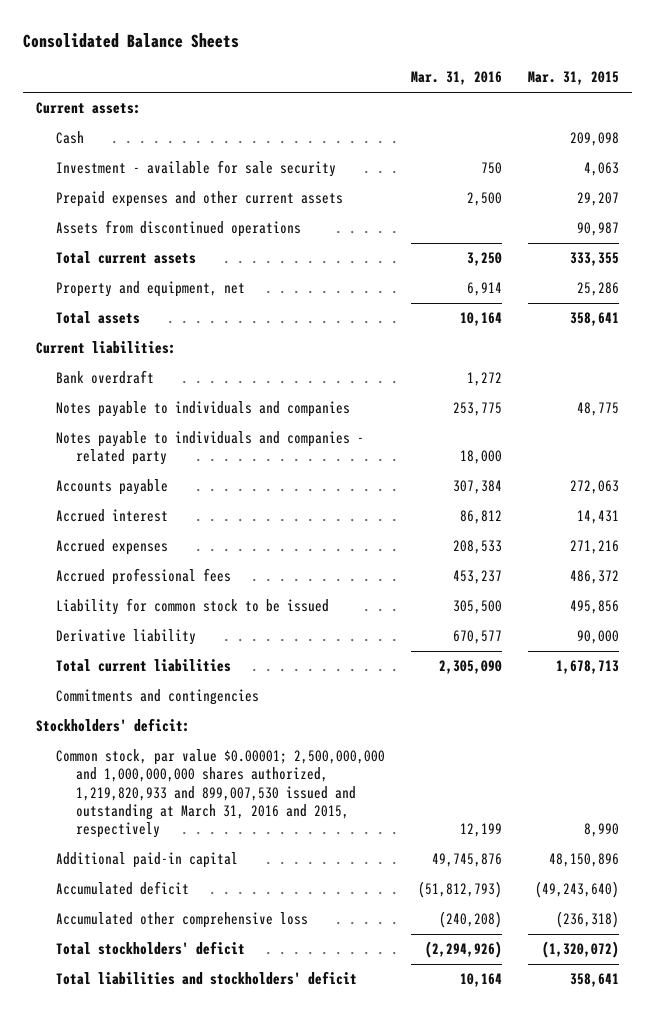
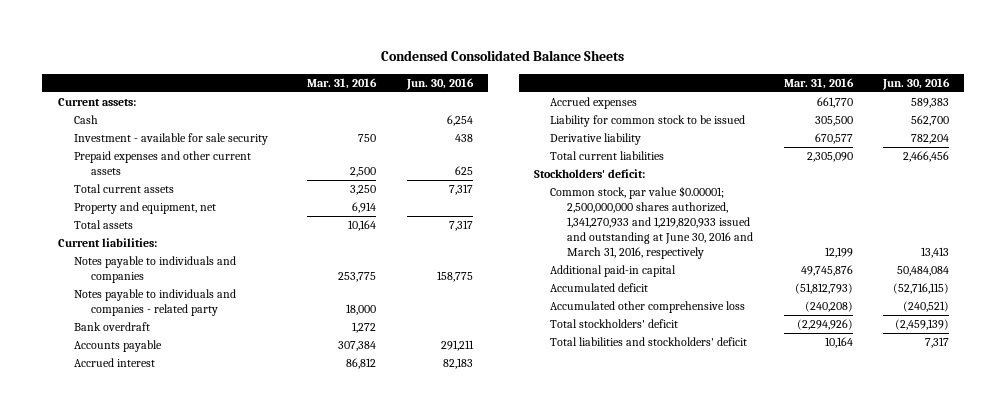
[23,32,240,48] Consolidated Balance Sheets -> [381,50,625,62] Condensed Consolidated Balance Sheets
[528,71,620,86] Mar. 31, 2015 -> none
none -> [405,77,474,90] Jun. 30, 2016
[56,220,302,238] Assets from discontinued operations -> none
[56,370,155,385] Bank overdraft -> [74,322,151,332] Bank overdraft
[56,568,232,586] Accrued professional fees -> none
[453,540,503,555] 208,533 -> [816,97,853,109] 661,770
[56,689,260,706] Commitments and contingencies -> none
[56,749,386,838] Common stock, par value $0.00001; 2,500,000,000 and 1,000,000,000 shares authorized, 1,219,820,933 and 899,007,530 issued and outstanding at March 31, 2016 and 2015, respectively -> [550,186,754,259] Common stock, par value $0.00001; 2,500,000,000 shares authorized, 1,341,270,933 and 1,219,820,933 issued and outstanding at June 30, 2016 and March 31, 2016, respectively

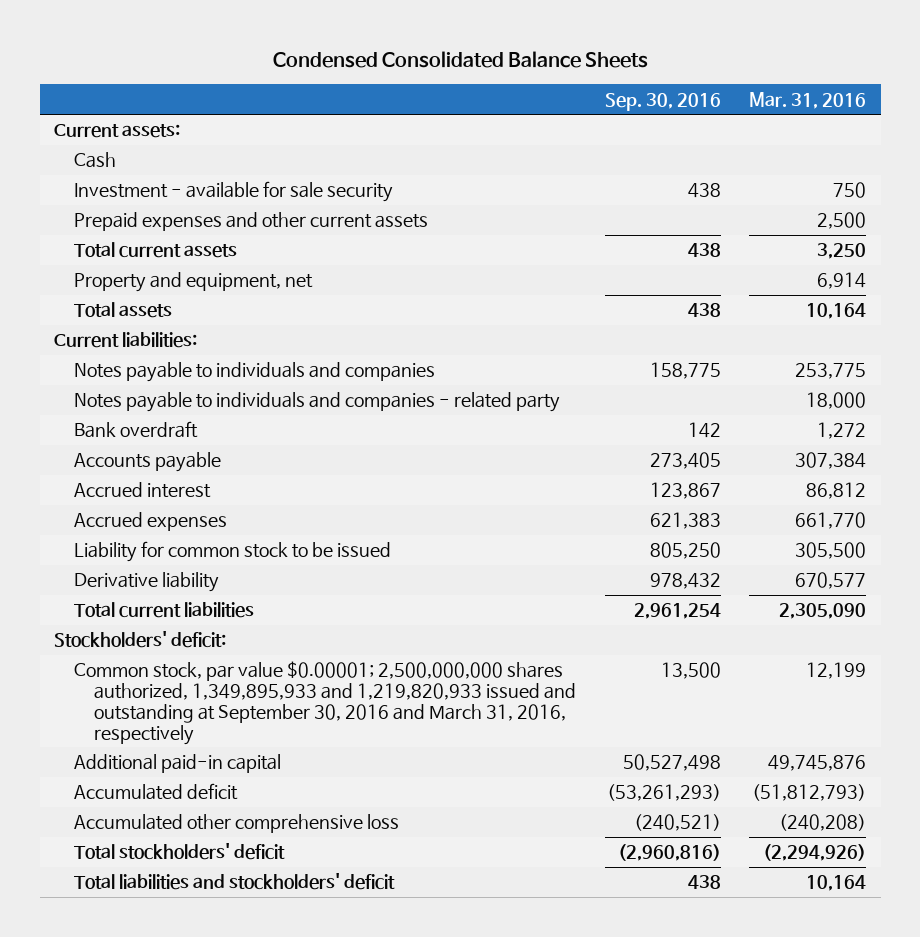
[405,77,474,90] Jun. 30, 2016 -> none
none -> [604,92,721,111] Sep. 30, 2016
[550,186,754,259] Common stock, par value $0.00001; 2,500,000,000 shares authorized, 1,341,270,933 and 1,219,820,933 issued and outstanding at June 30, 2016 and March 31, 2016, respectively -> [74,661,577,745] Common stock, par value $0.00001; 2,500,000,000 shares authorized, 1,349,895,933 and 1,219,820,933 issued and outstanding at September 30, 2016 and March 31, 2016, respectively

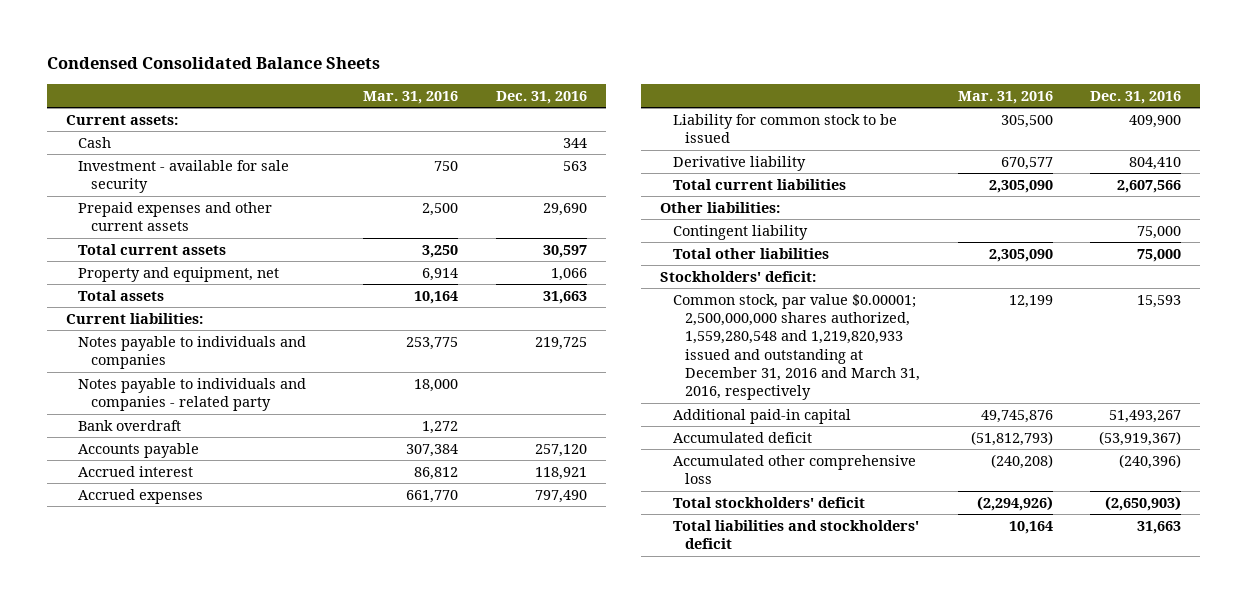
[604,92,721,111] Sep. 30, 2016 -> none
none -> [495,90,587,104] Dec. 31, 2016
none -> [660,201,781,213] Other liabilities:
none -> [672,224,808,240] Contingent liability
none -> [672,247,829,259] Total other liabilities
[74,661,577,745] Common stock, par value $0.00001; 2,500,000,000 shares authorized, 1,349,895,933 and 1,219,820,933 issued and outstanding at September 30, 2016 and March 31, 2016, respectively -> [672,293,921,401] Common stock, par value $0.00001; 2,500,000,000 shares authorized, 1,559,280,548 and 1,219,820,933 issued and outstanding at December 31, 2016 and March 31, 2016, respectively

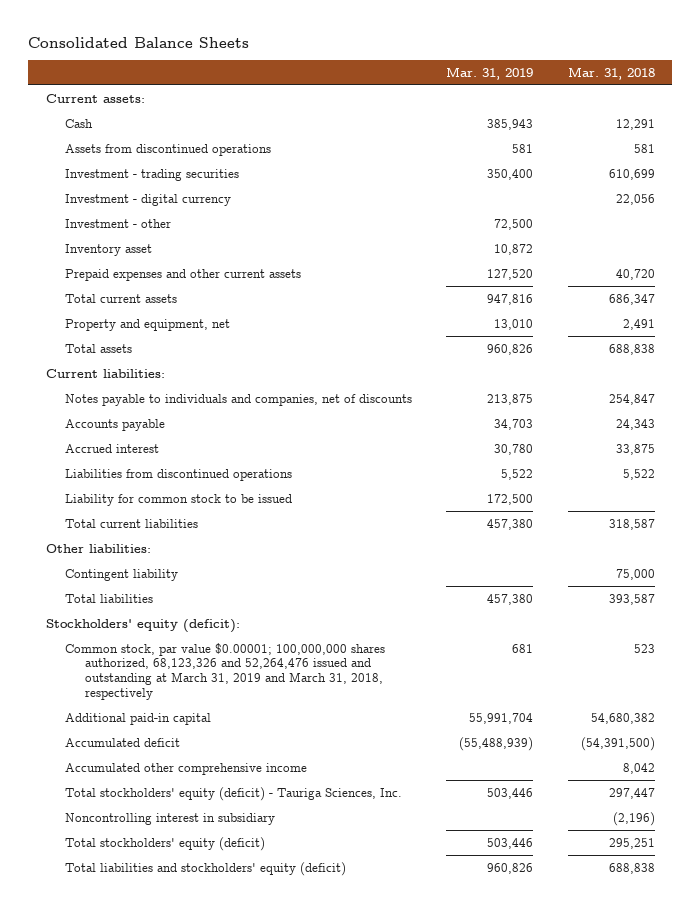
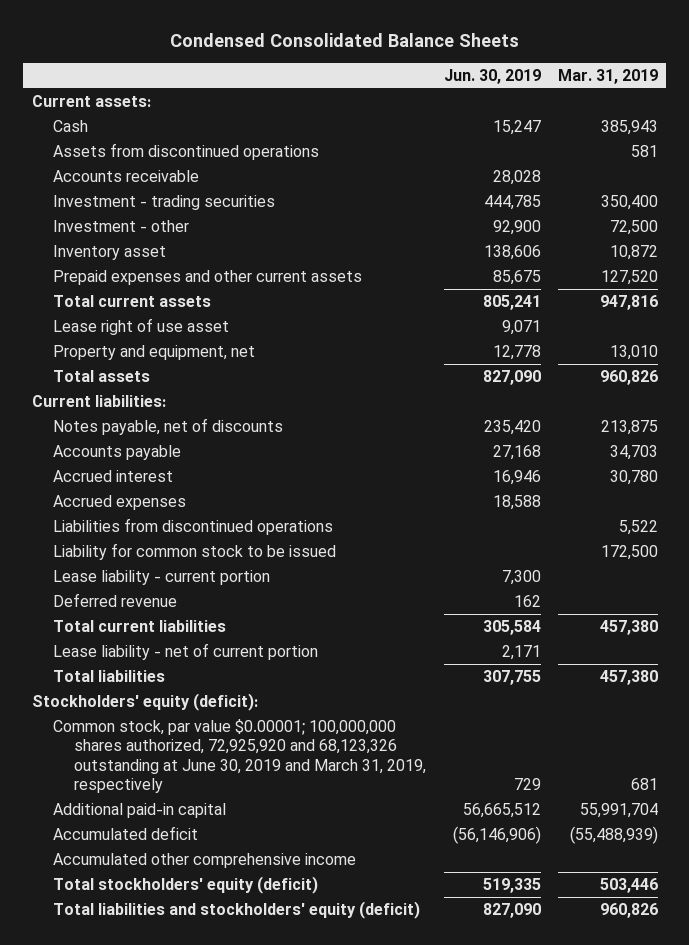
[28,36,250,48] Consolidated Balance Sheets -> [169,33,519,48] Condensed Consolidated Balance Sheets
[567,66,655,80] Mar. 31, 2018 -> none
none -> [443,69,541,85] Jun. 30, 2019
none -> [52,169,199,182] Accounts receivable
[65,193,232,206] Investment - digital currency -> none
none -> [52,317,229,335] Lease right of use asset
[65,393,413,406] Notes payable to individuals and companies, net of discounts -> [52,417,283,435] Notes payable, net of discounts
none -> [52,494,186,510] Accrued expenses
none -> [52,569,270,585] Lease liability - current portion
none -> [52,592,177,607] Deferred revenue
[45,543,151,553] Other liabilities: -> none
[65,568,179,581] Contingent liability -> none
none -> [52,642,318,660] Lease liability - net of current portion
[65,642,386,701] Common stock, par value $0.00001; 100,000,000 shares authorized, 68,123,326 and 52,264,476 issued and outstanding at March 31, 2019 and March 31, 2018, respectively -> [52,718,427,794] Common stock, par value $0.00001; 100,000,000 shares authorized, 72,925,920 and 68,123,326 outstanding at June 30, 2019 and March 31, 2019, respectively
[65,786,403,801] Total stockholders' equity (deficit) - Tauriga Sciences, Inc. -> none
[65,812,276,825] Noncontrolling interest in subsidiary -> none

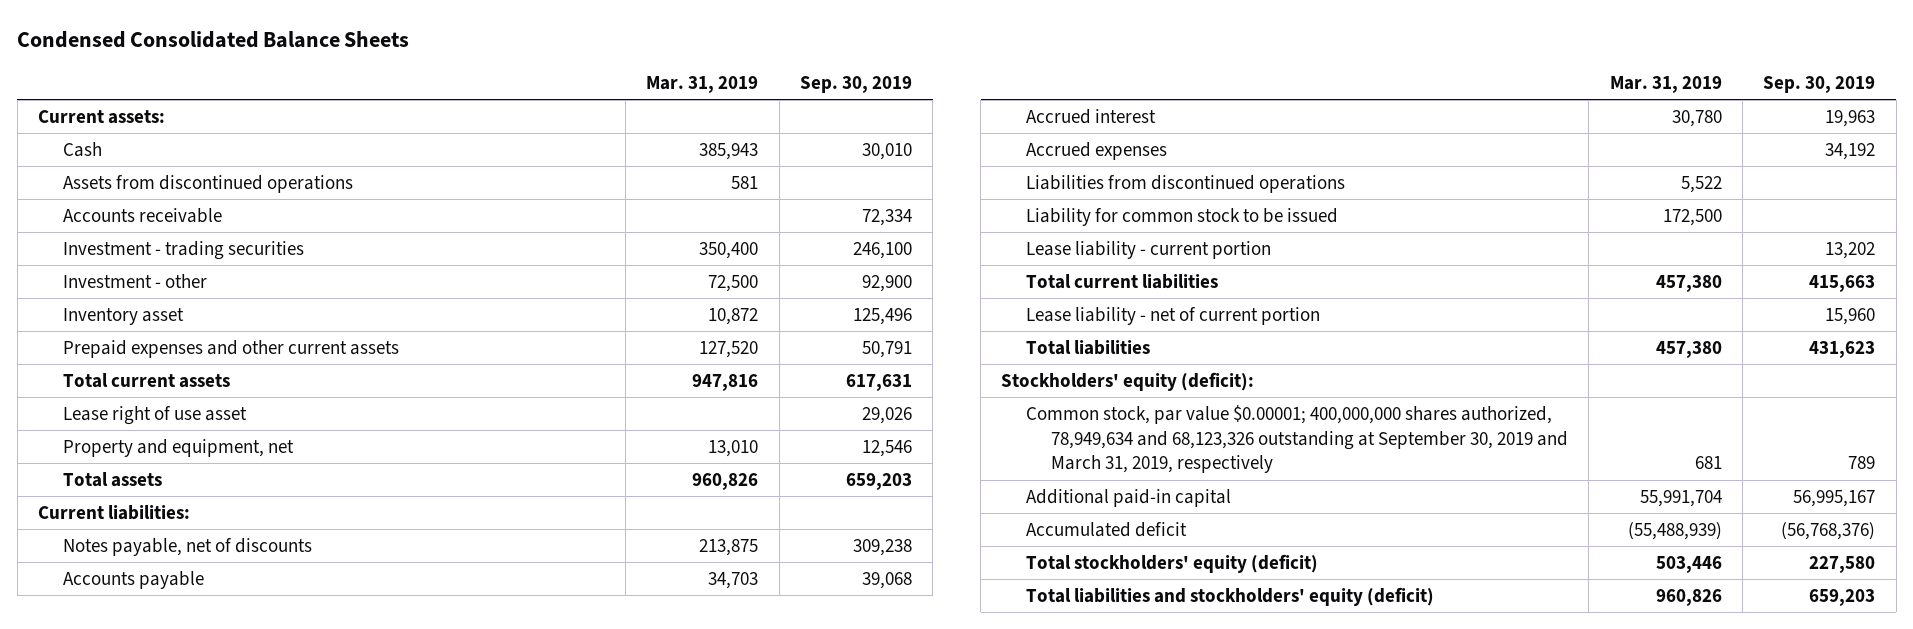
[443,69,541,85] Jun. 30, 2019 -> none
none -> [799,75,912,93] Sep. 30, 2019
[52,592,177,607] Deferred revenue -> none
[52,718,427,794] Common stock, par value $0.00001; 100,000,000 shares authorized, 72,925,920 and 68,123,326 outstanding at June 30, 2019 and March 31, 2019, respectively -> [1026,404,1568,474] Common stock, par value $0.00001; 400,000,000 shares authorized, 78,949,634 and 68,123,326 outstanding at September 30, 2019 and March 31, 2019, respectively
[52,852,356,868] Accumulated other comprehensive income -> none

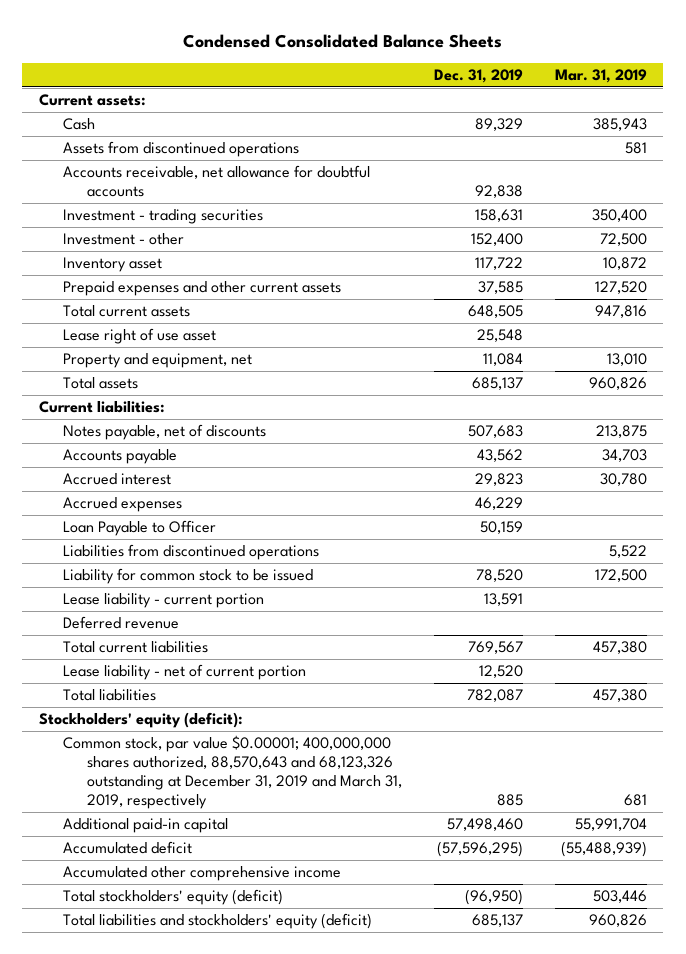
[799,75,912,93] Sep. 30, 2019 -> none
none -> [433,69,523,84] Dec. 31, 2019
[62,207,222,223] Accounts receivable -> [62,165,370,198] Accounts receivable, net allowance for doubtful accounts
none -> [62,520,216,537] Loan Payable to Officer
none -> [62,616,179,630] Deferred revenue
[1026,404,1568,474] Common stock, par value $0.00001; 400,000,000 shares authorized, 78,949,634 and 68,123,326 outstanding at September 30, 2019 and March 31, 2019, respectively -> [62,735,402,810] Common stock, par value $0.00001; 400,000,000 shares authorized, 88,570,643 and 68,123,326 outstanding at December 31, 2019 and March 31, 2019, respectively
none -> [62,866,341,882] Accumulated other comprehensive income

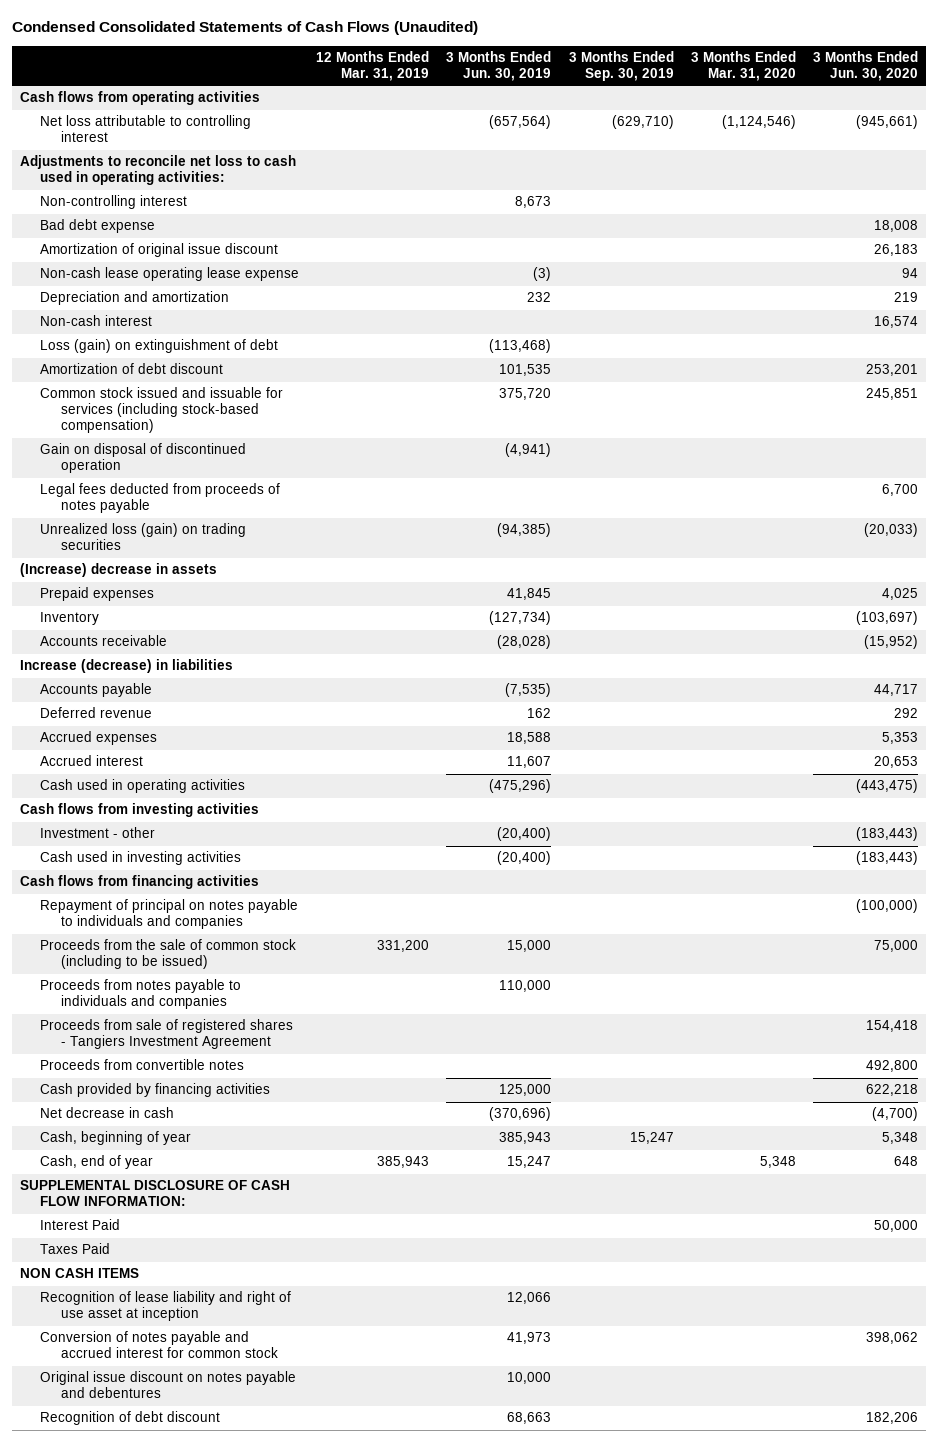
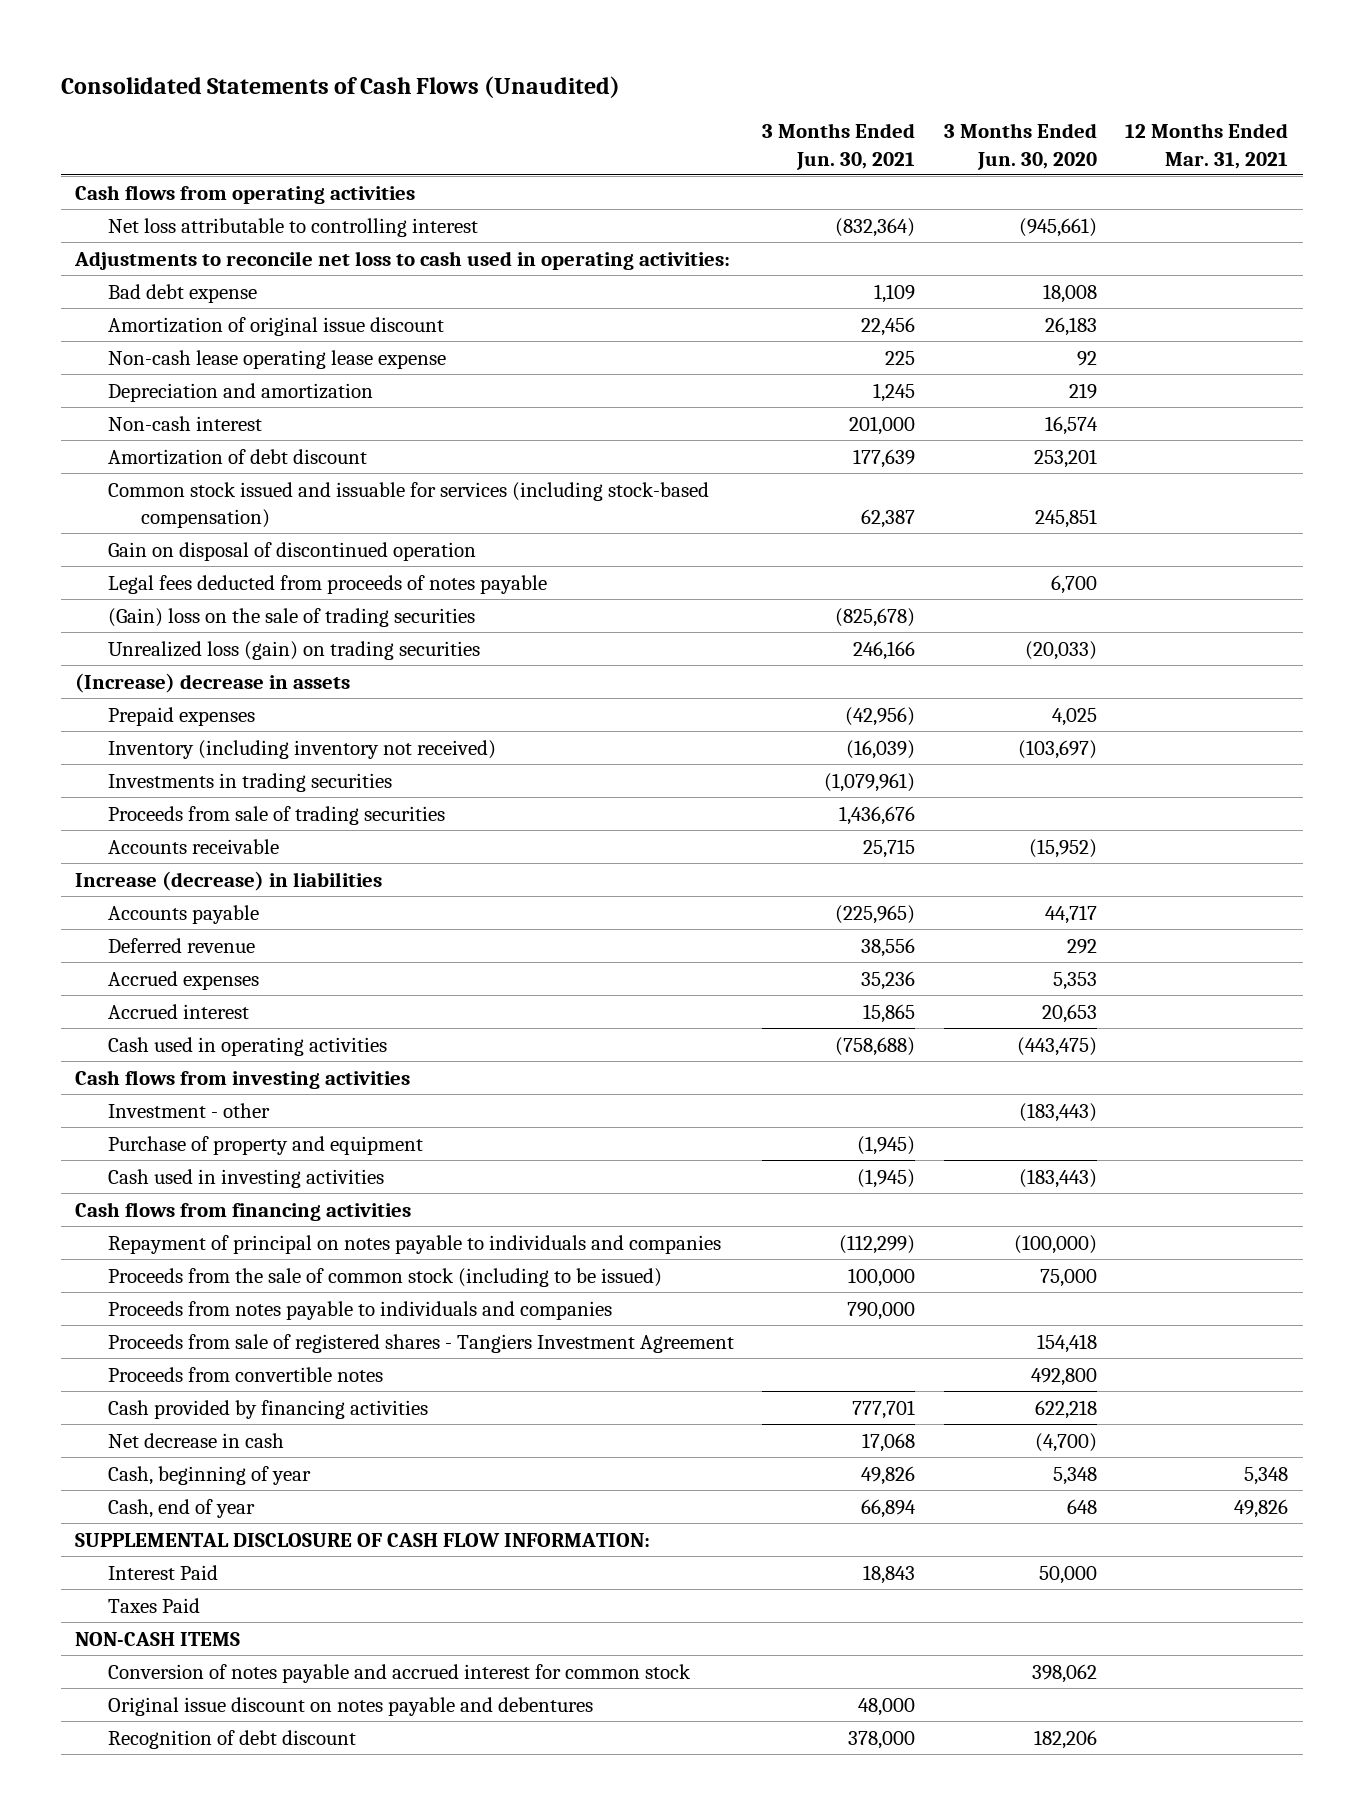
[11,21,478,36] Condensed Consolidated Statements of Cash Flows (Unaudited) -> [60,75,620,98] Consolidated Statements of Cash Flows (Unaudited)
[316,51,430,82] 12 Months Ended Mar. 31, 2019 -> none
[446,51,552,82] 3 Months Ended Jun. 30, 2019 -> none
[568,51,674,82] 3 Months Ended Sep. 30, 2019 -> none
[690,51,796,82] 3 Months Ended Mar. 31, 2020 -> none
none -> [762,123,916,170] 3 Months Ended Jun. 30, 2021
none -> [1125,123,1289,169] 12 Months Ended Mar. 31, 2021
[40,195,188,210] Non-controlling interest -> none
[901,268,918,279] 94 -> [1076,350,1097,366] 92
[40,339,279,354] Loss (gain) on extinguishment of debt -> none
none -> [108,607,476,627] (Gain) loss on the sale of trading securities
[40,612,100,626] Inventory -> [108,739,497,759] Inventory (including inventory not received)
none -> [108,772,393,792] Investments in trading securities
none -> [108,805,446,825] Proceeds from sale of trading securities
none -> [108,1135,424,1155] Purchase of property and equipment
[40,1291,292,1322] Recognition of lease liability and right of use asset at inception -> none
[20,1268,140,1279] NON CASH ITEMS -> [75,1631,241,1646] NON-CASH ITEMS

